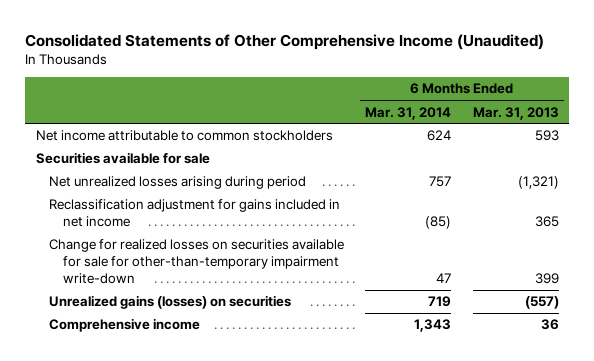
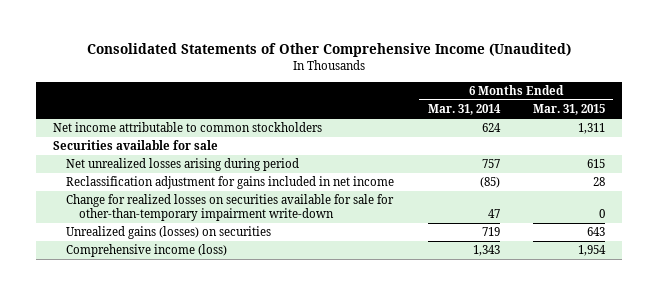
[472,106,559,120] Mar. 31, 2013 -> none
none -> [533,104,606,116] Mar. 31, 2015
[49,318,201,333] Comprehensive income -> [65,244,227,258] Comprehensive income (loss)

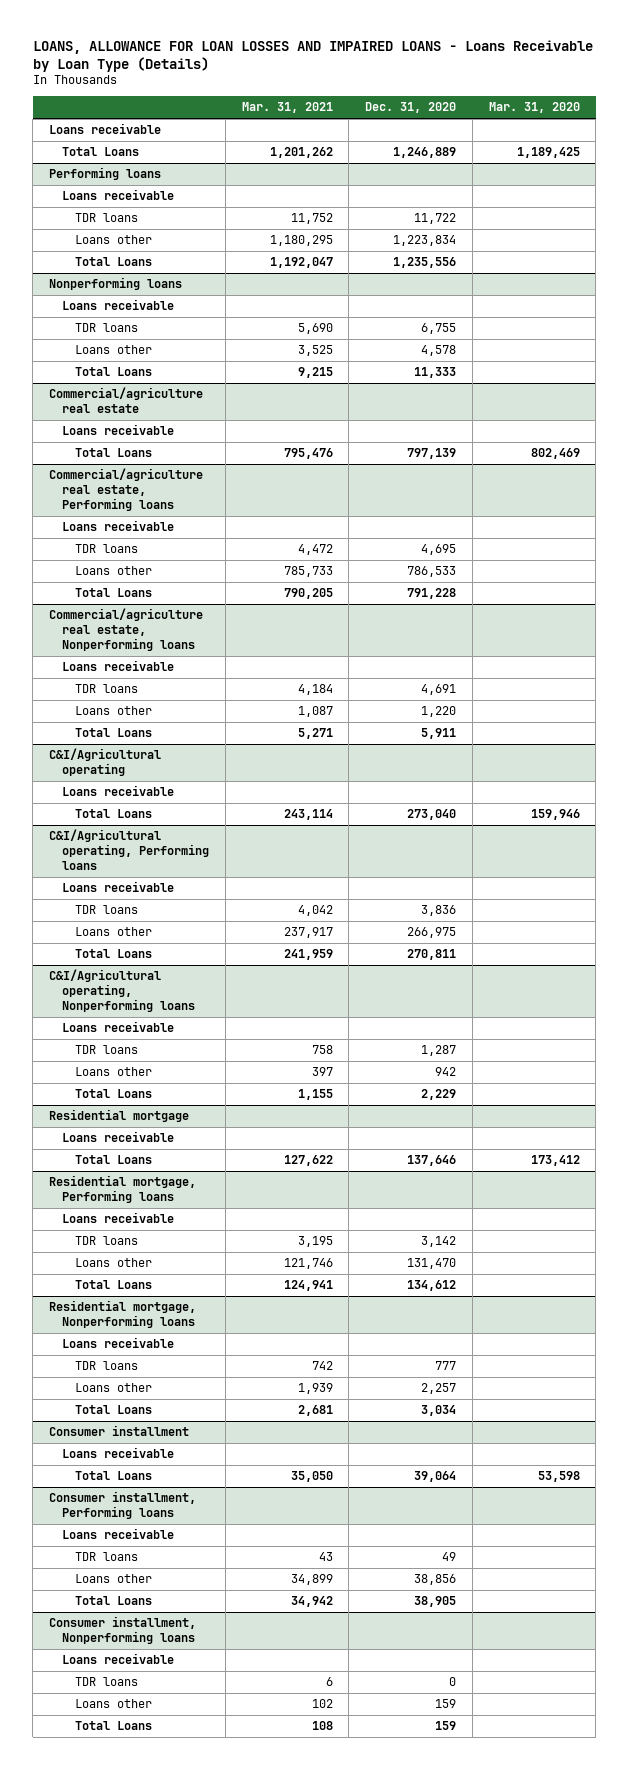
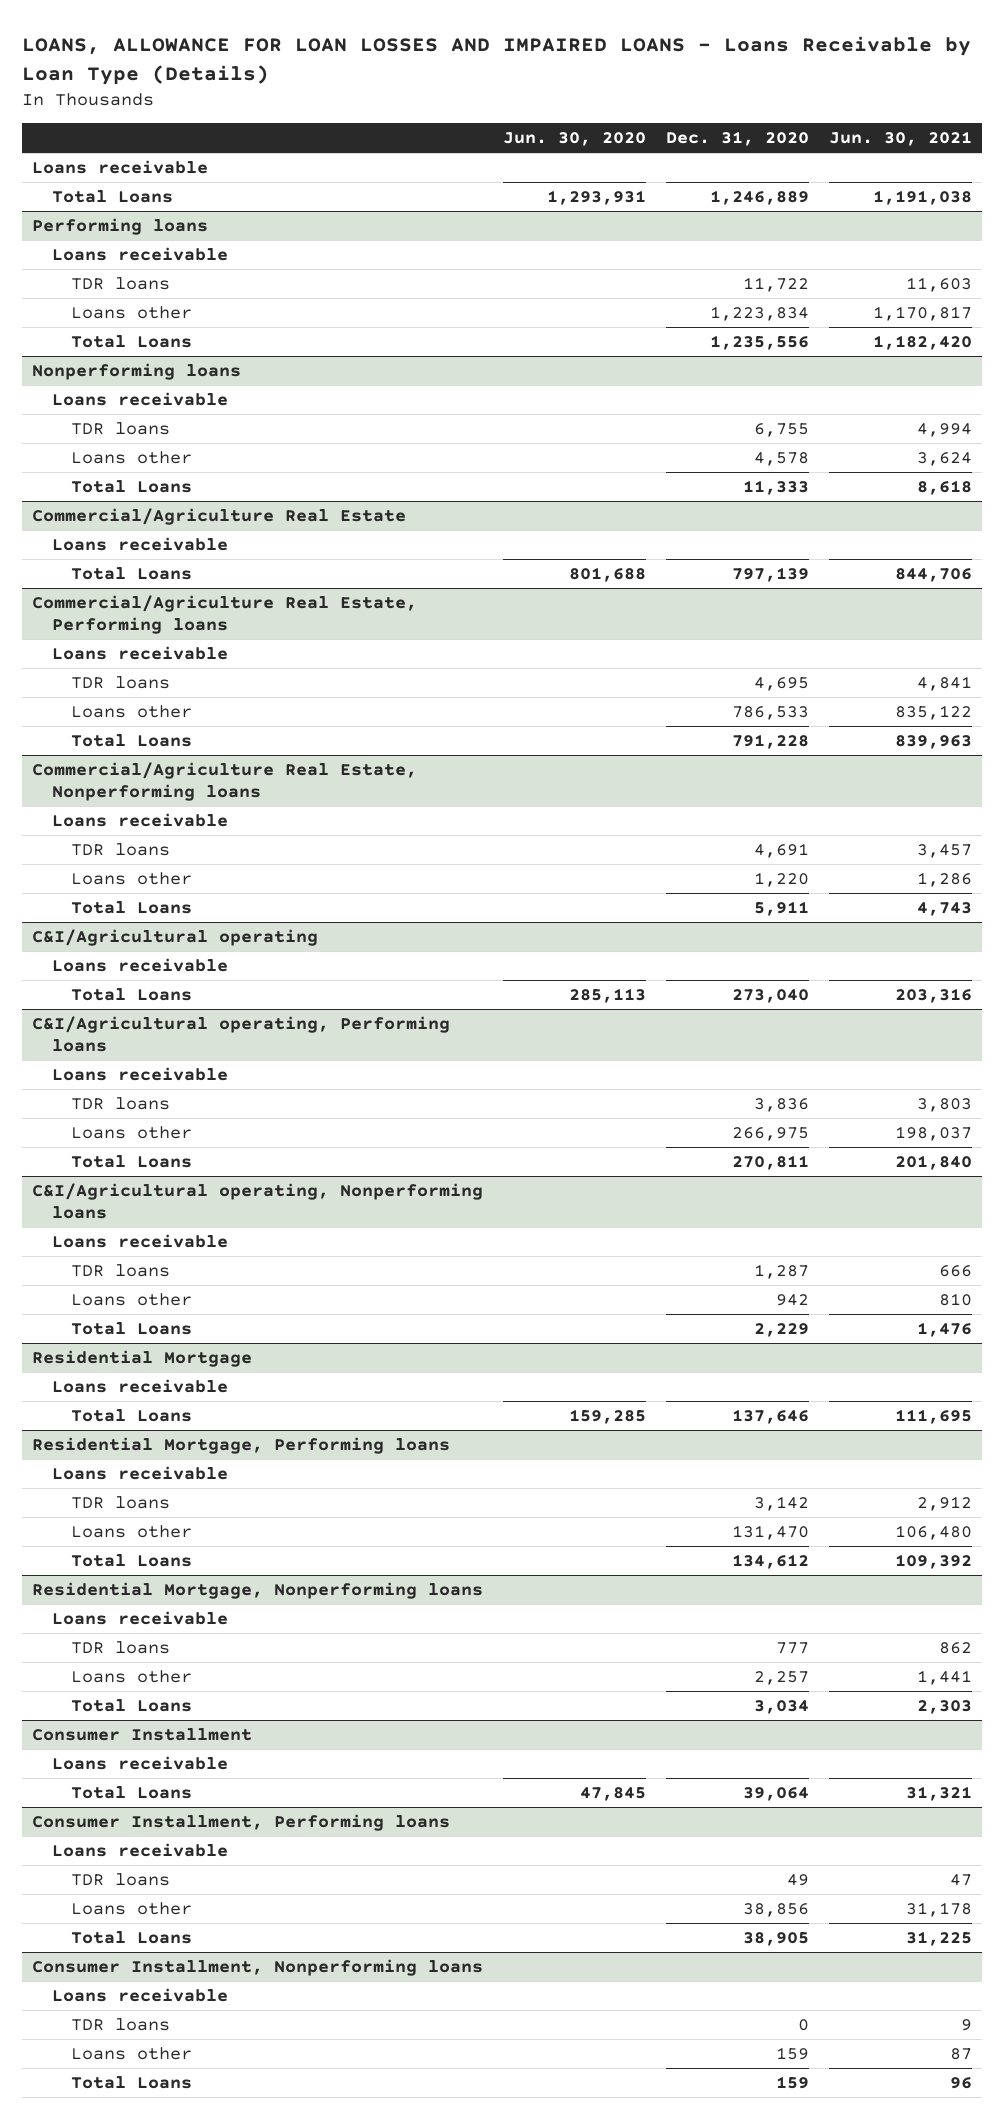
[241,102,333,114] Mar. 31, 2021 -> none
[488,102,580,114] Mar. 31, 2020 -> none
none -> [503,132,647,147] Jun. 30, 2020
none -> [829,131,973,147] Jun. 30, 2021
[49,387,204,414] Commercial/agriculture real estate -> [31,508,406,526] Commercial/Agriculture Real Estate
[49,468,204,511] Commercial/agriculture real estate, Performing loans -> [31,595,417,634] Commercial/Agriculture Real Estate, Performing loans
[49,608,204,651] Commercial/agriculture real estate, Nonperforming loans -> [31,762,417,801] Commercial/Agriculture Real Estate, Nonperforming loans
[49,1109,190,1123] Residential mortgage -> [31,1350,252,1368] Residential Mortgage
[49,1175,197,1204] Residential mortgage, Performing loans -> [31,1437,450,1455] Residential Mortgage, Performing loans
[49,1300,197,1329] Residential mortgage, Nonperforming loans -> [31,1582,483,1600] Residential Mortgage, Nonperforming loans
[49,1425,190,1437] Consumer installment -> [31,1728,252,1742] Consumer Installment
[49,1491,197,1520] Consumer installment, Performing loans -> [31,1814,450,1832] Consumer Installment, Performing loans
[49,1616,197,1645] Consumer installment, Nonperforming loans -> [31,1959,483,1977] Consumer Installment, Nonperforming loans

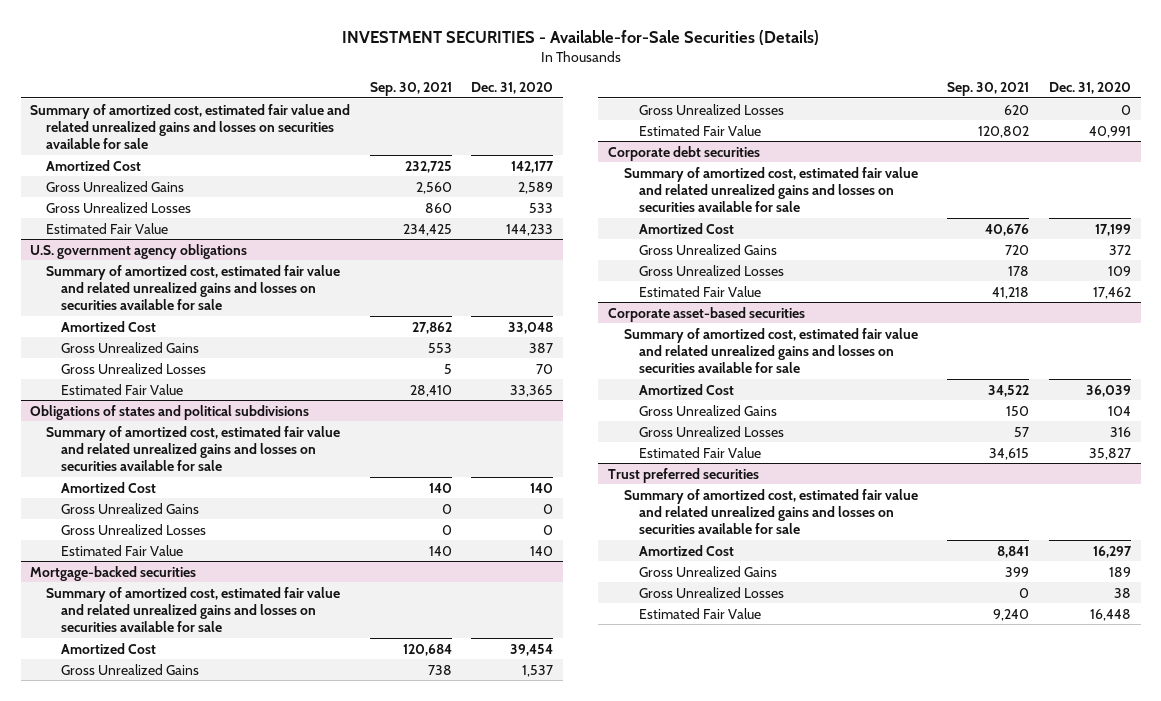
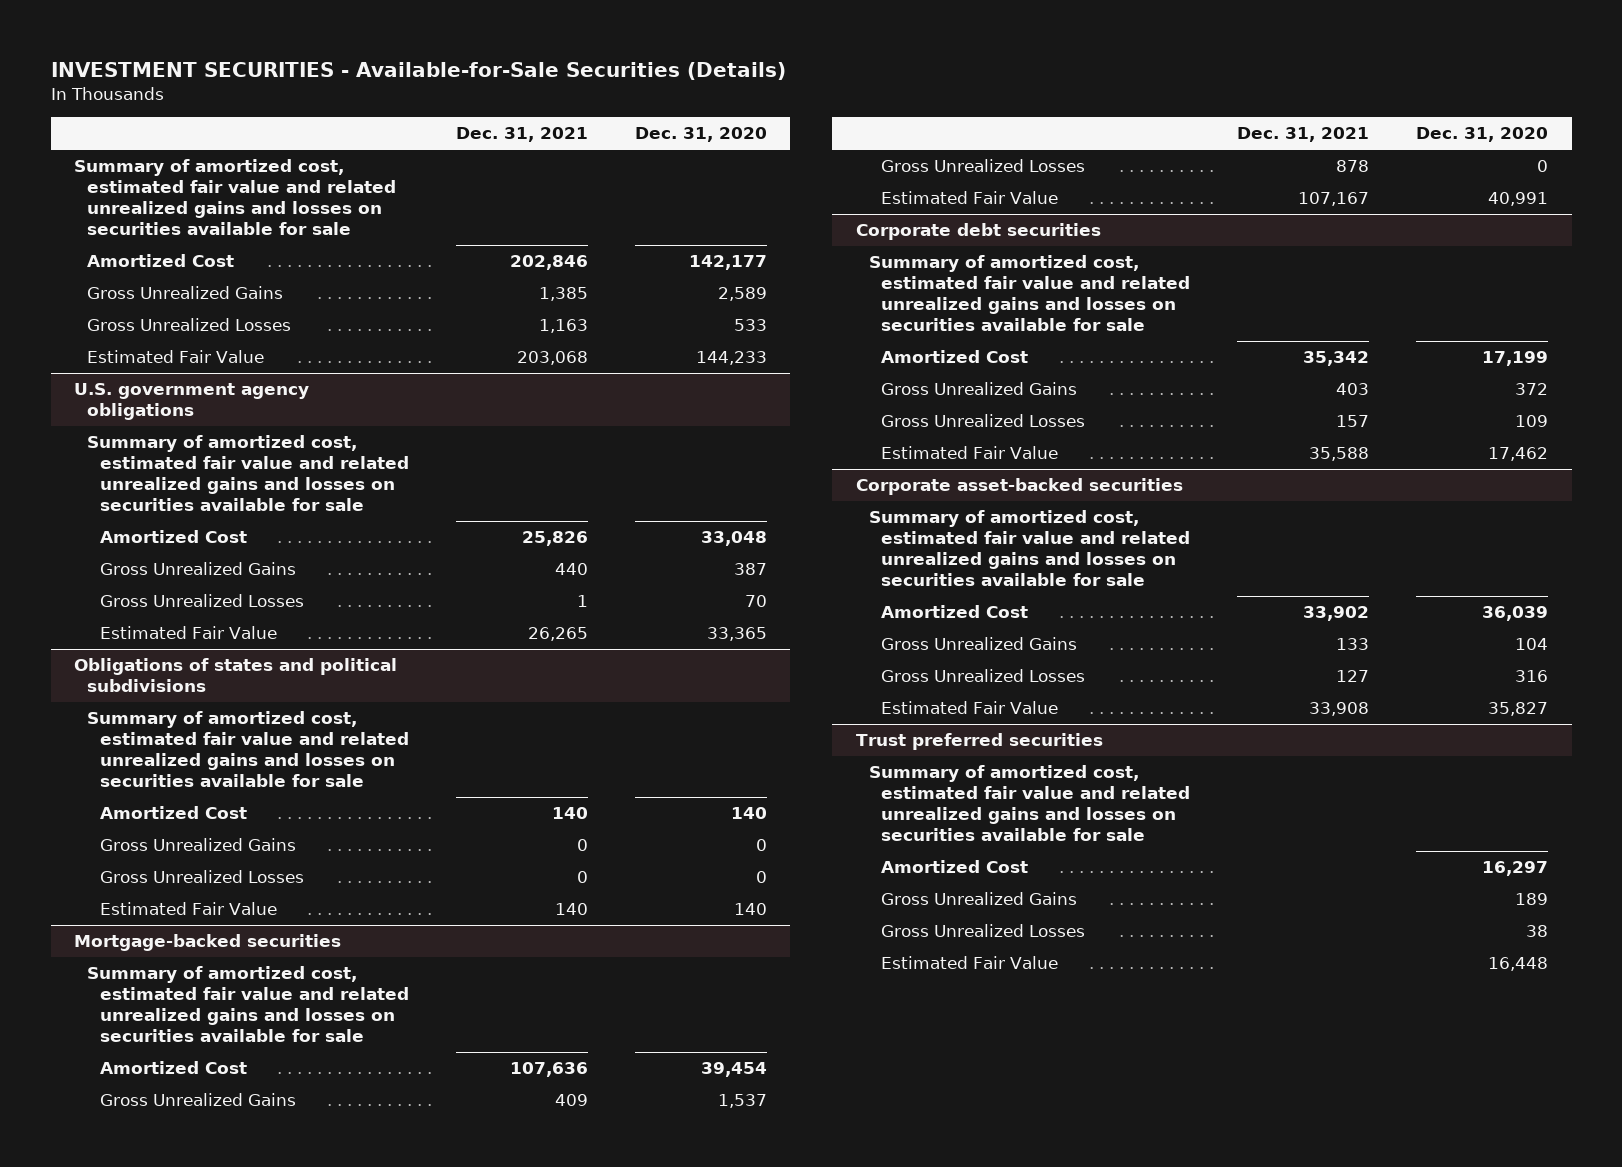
[369,81,452,96] Sep. 30, 2021 -> none
none -> [455,127,588,143] Dec. 31, 2021
[608,306,806,322] Corporate asset-based securities -> [855,478,1183,496] Corporate asset-backed securities

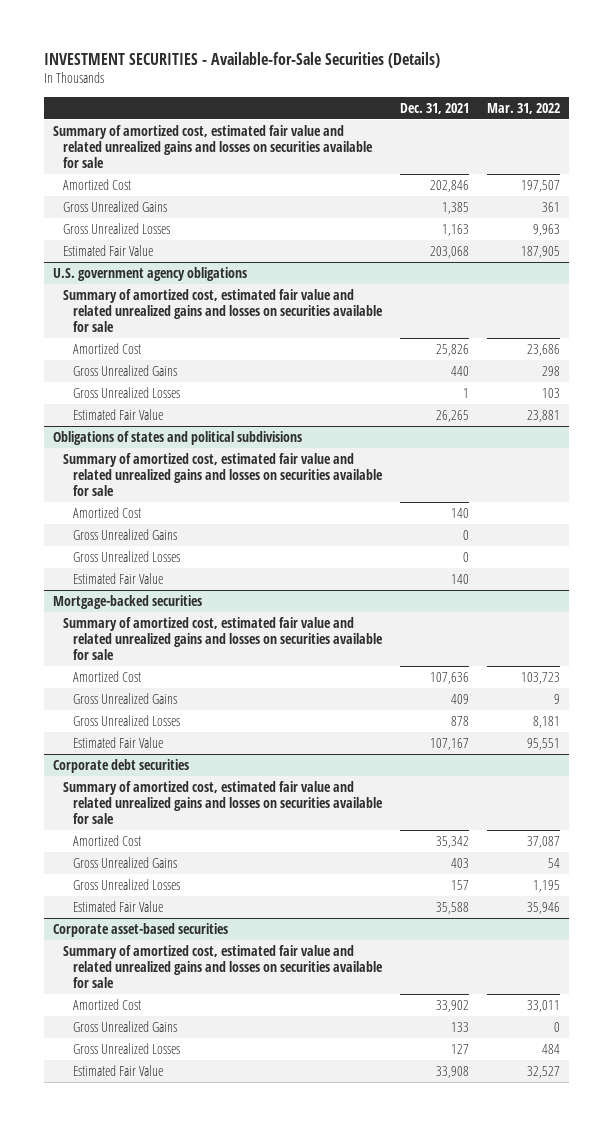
[634,127,767,143] Dec. 31, 2020 -> none
none -> [486,102,560,114] Mar. 31, 2022
[855,478,1183,496] Corporate asset-backed securities -> [53,922,229,937] Corporate asset-based securities
[855,733,1103,751] Trust preferred securities -> none
[868,765,1191,841] Summary of amortized cost, estimated fair value and related unrealized gains and losses on securities available for sale -> none
[881,860,1029,874] Amortized Cost -> none
[881,892,1078,906] Gross Unrealized Gains -> none
[881,924,1086,938] Gross Unrealized Losses -> none
[881,956,1059,970] Estimated Fair Value -> none

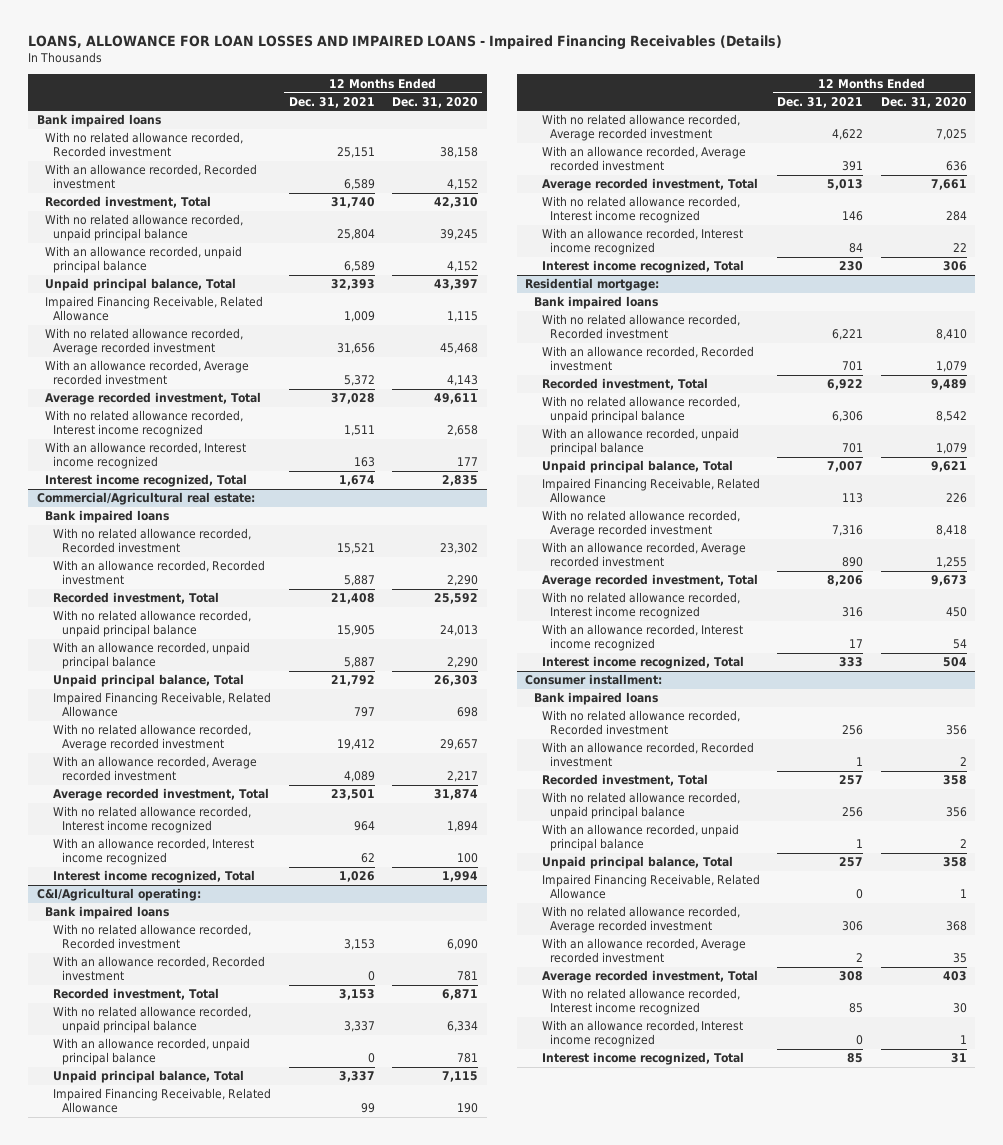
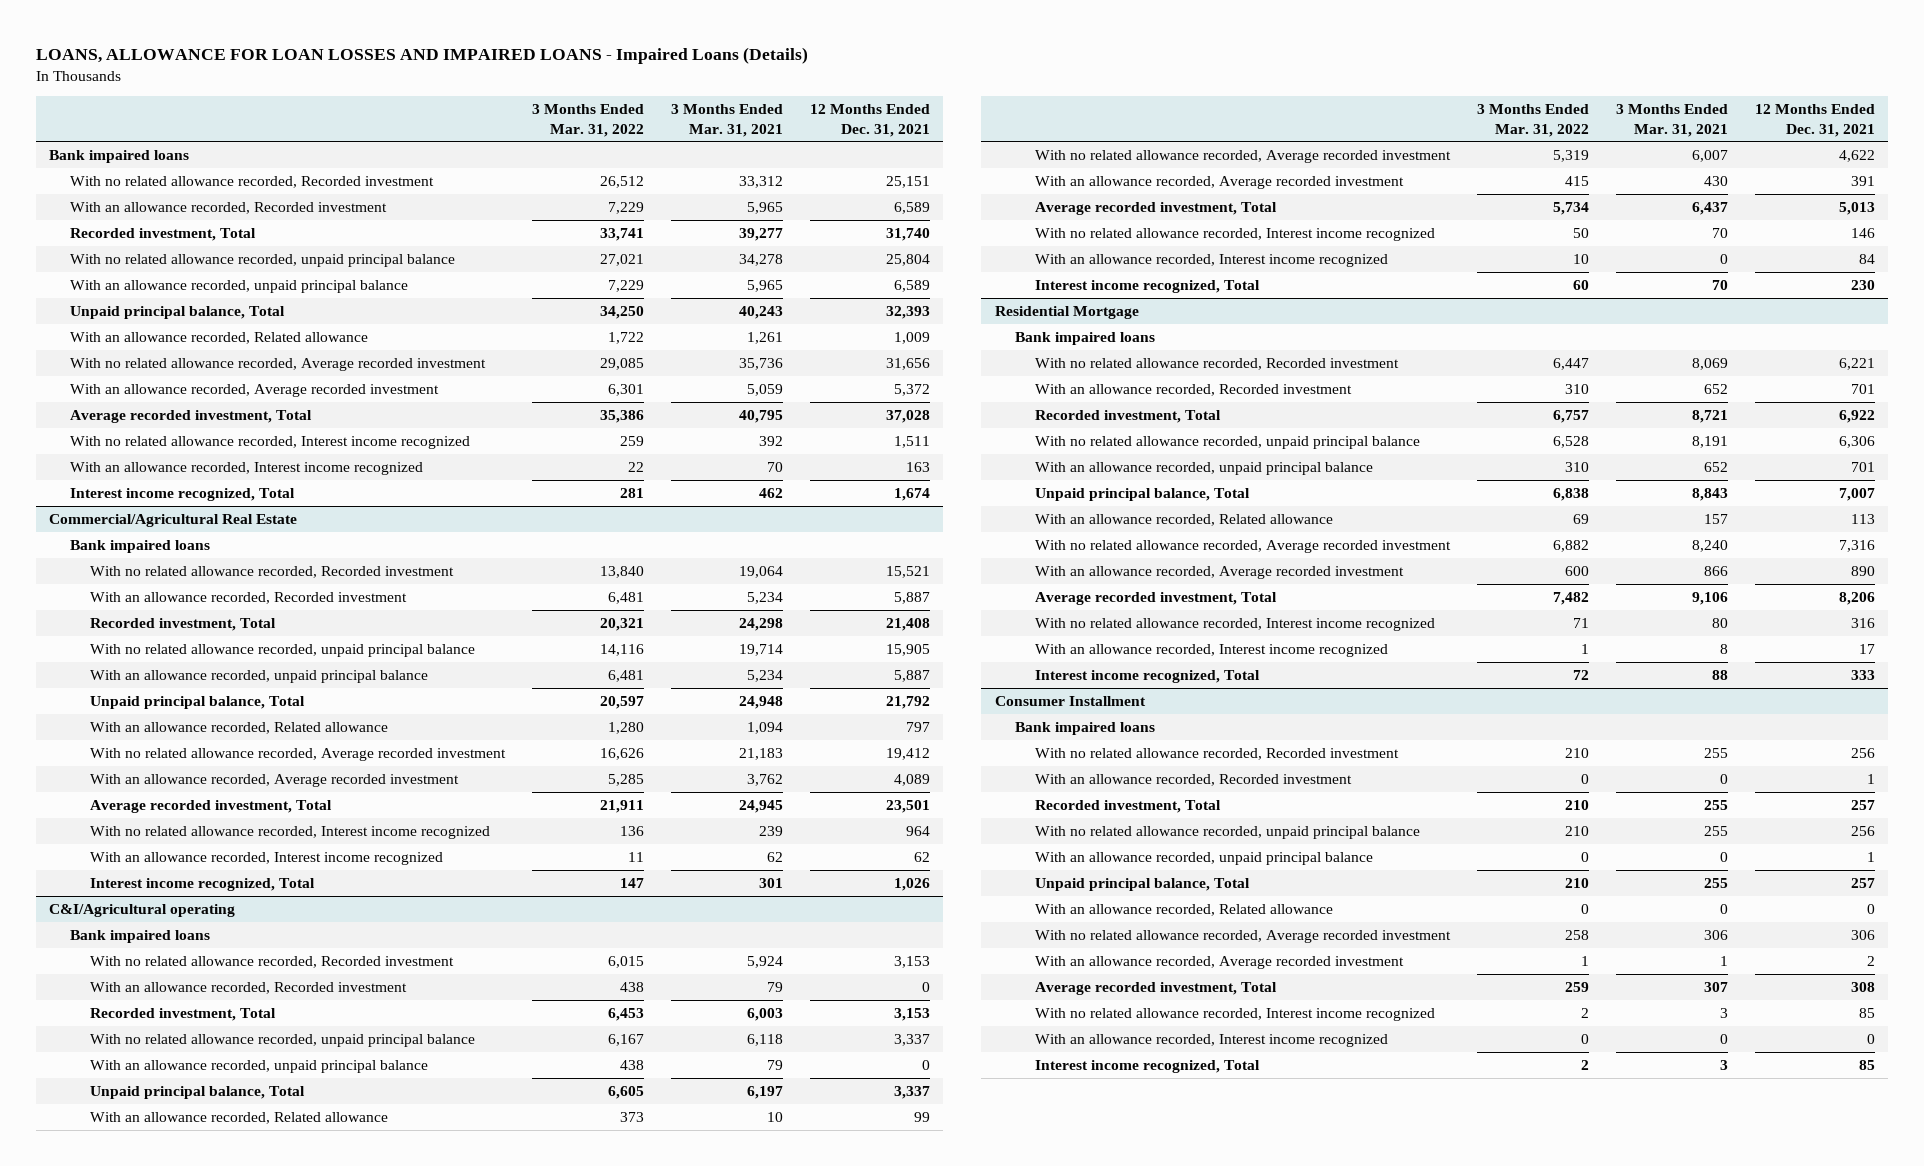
[27,35,782,51] LOANS, ALLOWANCE FOR LOAN LOSSES AND IMPAIRED LOANS - Impaired Financing Receivables (Details) -> [36,46,809,64] LOANS, ALLOWANCE FOR LOAN LOSSES AND IMPAIRED LOANS - Impaired Loans (Details)
[392,96,479,108] Dec. 31, 2020 -> none
none -> [531,103,644,137] 3 Months Ended Mar. 31, 2022
none -> [670,103,783,137] 3 Months Ended Mar. 31, 2021
[44,296,263,322] Impaired Financing Receivable, Related Allowance -> [69,331,368,344] With an allowance recorded, Related allowance
[36,492,255,506] Commercial/Agricultural real estate: -> [49,513,298,527] Commercial/Agricultural Real Estate
[53,692,272,718] Impaired Financing Receivable, Related Allowance -> [89,721,388,734] With an allowance recorded, Related allowance
[36,888,201,902] C&I/Agricultural operating: -> [49,903,236,917] C&I/Agricultural operating
[53,1088,272,1114] Impaired Financing Receivable, Related Allowance -> [89,1111,388,1124] With an allowance recorded, Related allowance
[525,278,660,292] Residential mortgage: -> [994,305,1139,319] Residential Mortgage
[541,478,760,504] Impaired Financing Receivable, Related Allowance -> [1035,513,1334,526] With an allowance recorded, Related allowance
[525,674,663,686] Consumer installment: -> [994,695,1146,706] Consumer Installment
[541,874,760,900] Impaired Financing Receivable, Related Allowance -> [1035,903,1334,916] With an allowance recorded, Related allowance

